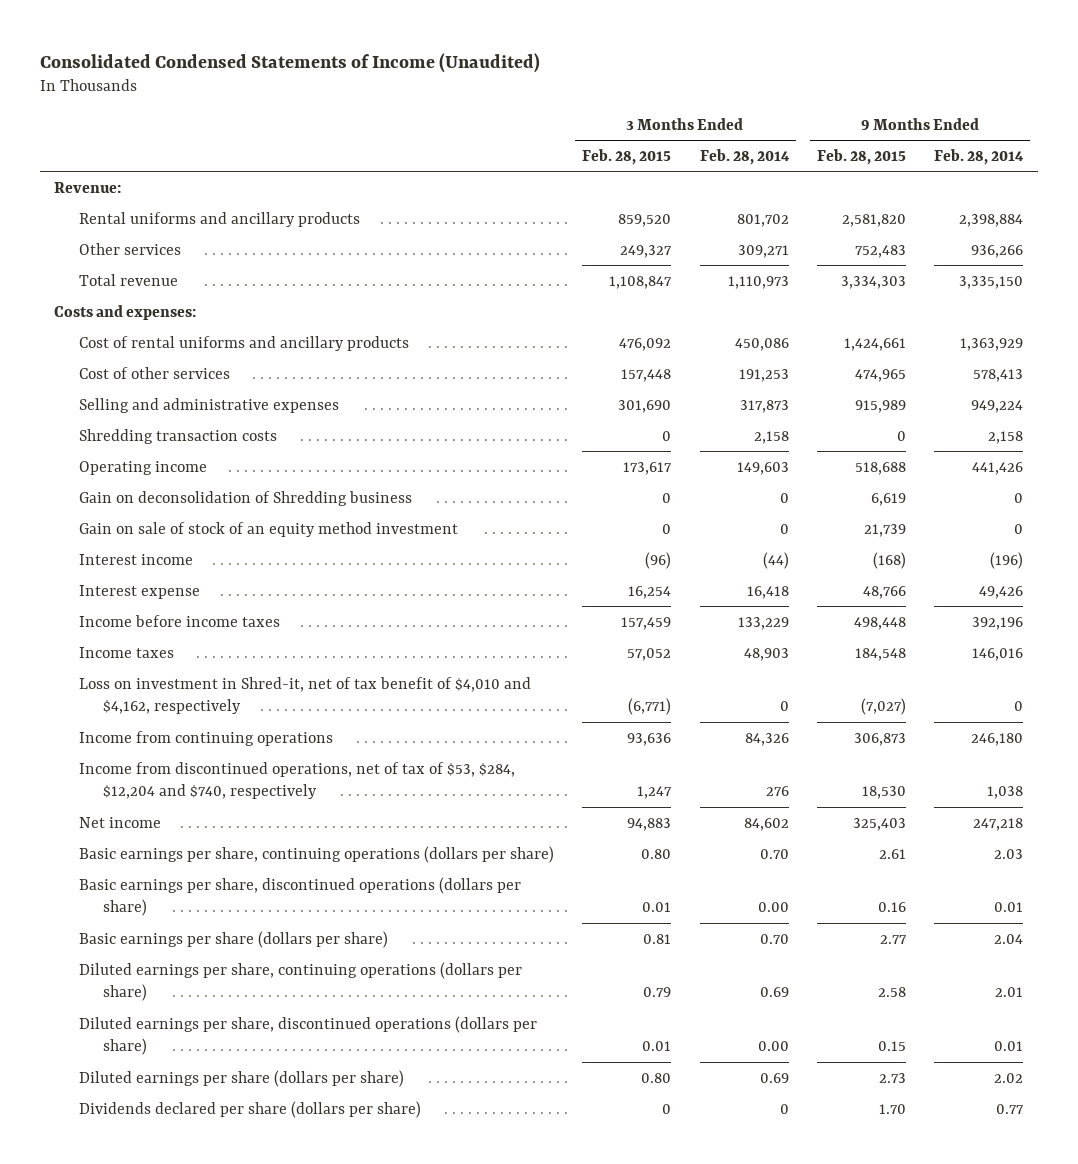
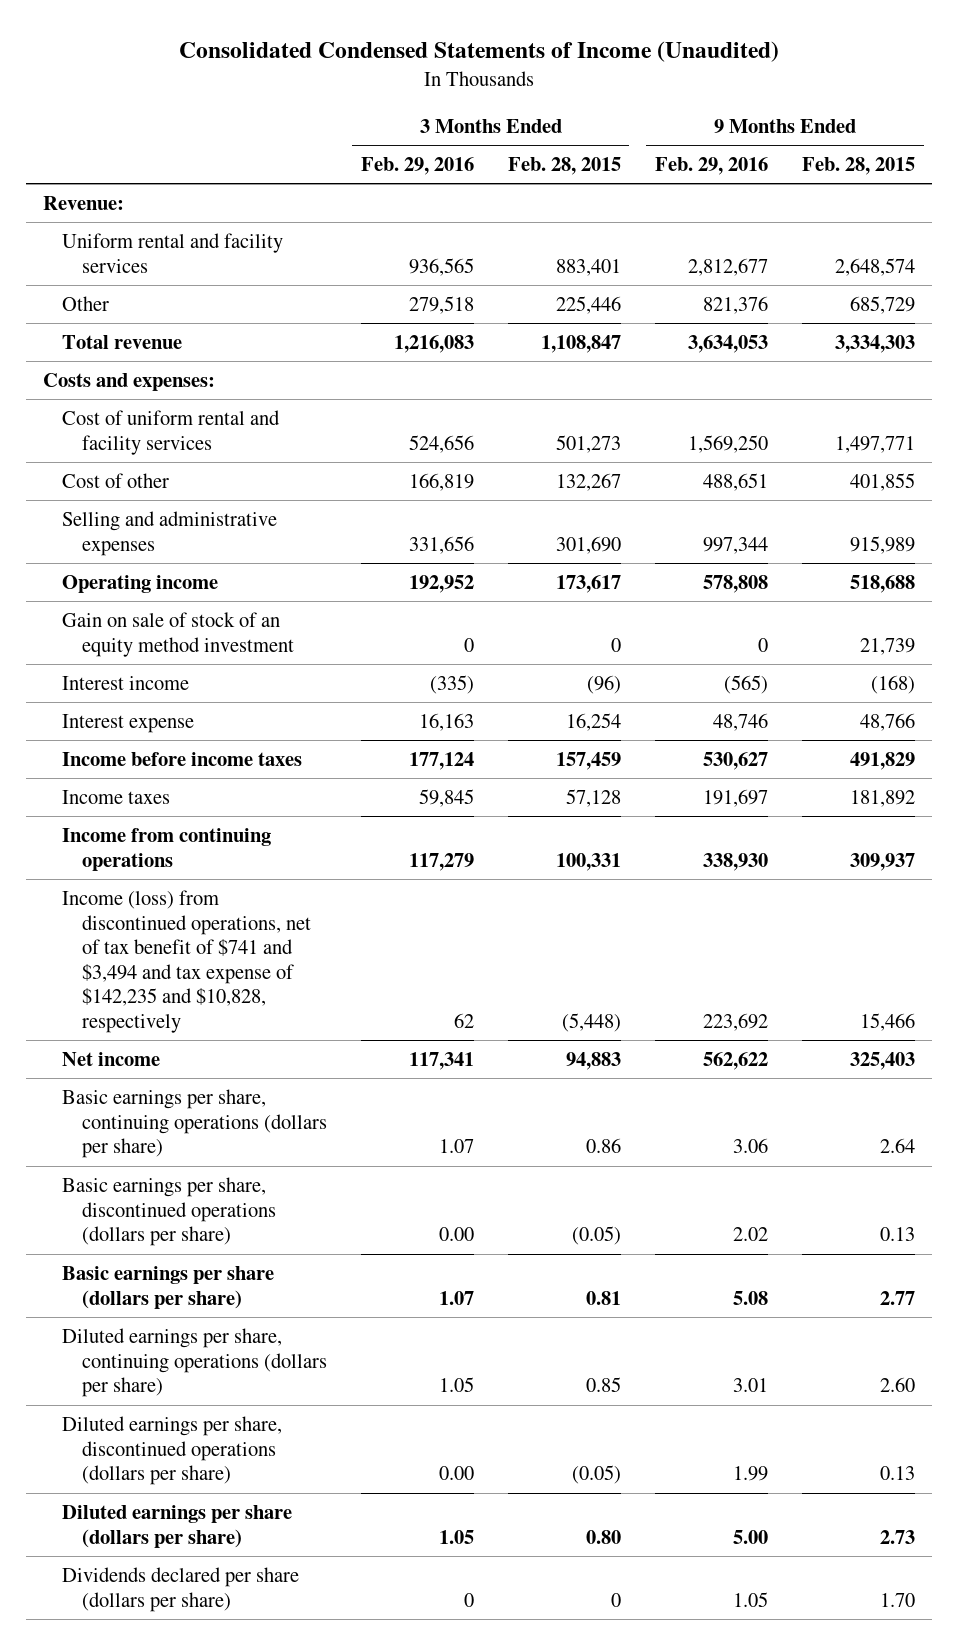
[699,148,790,165] Feb. 28, 2014 -> none
[934,148,1025,165] Feb. 28, 2014 -> none
none -> [360,157,474,176] Feb. 29, 2016
none -> [654,157,768,176] Feb. 29, 2016
[78,211,360,227] Rental uniforms and ancillary products -> [62,233,284,273] Uniform rental and facility services
[618,213,672,227] 859,520 -> [555,258,621,276] 883,401
[841,213,906,227] 2,581,820 -> [835,257,916,276] 2,648,574
[78,242,181,255] Other services -> [62,296,110,312] Other
[620,244,673,258] 249,327 -> [555,296,621,315] 225,446
[854,244,906,258] 752,483 -> [850,296,916,315] 685,729
[78,335,409,351] Cost of rental uniforms and ancillary products -> [62,410,281,455] Cost of uniform rental and facility services
[619,337,672,351] 476,092 -> [555,434,621,453] 501,273
[843,337,906,351] 1,424,661 -> [835,435,916,453] 1,497,771
[78,366,230,379] Cost of other services -> [62,473,170,489] Cost of other
[621,368,672,382] 157,448 -> [555,473,621,492] 132,267
[854,368,906,382] 474,965 -> [850,473,916,492] 401,855
[78,428,277,444] Shredding transaction costs -> none
[78,490,412,506] Gain on deconsolidation of Shredding business -> none
[78,676,531,715] Loss on investment in Shred-it, net of tax benefit of $4,010 and $4,162, respectively -> none
[853,616,906,630] 498,448 -> [850,752,916,771] 491,829
[627,647,672,661] 57,052 -> [565,789,621,808] 57,128
[854,647,906,661] 184,548 -> [850,790,916,808] 181,892
[627,732,672,746] 93,636 -> [555,852,621,871] 100,331
[853,732,906,746] 306,873 -> [850,852,916,871] 309,937
[78,761,515,800] Income from discontinued operations, net of tax of $53, $284, $12,204 and $740, respectively -> [62,890,311,1034] Income (loss) from discontinued operations, net of tax benefit of $741 and $3,494 and tax expense of $142,235 and $10,828, respectively
[637,786,673,800] 1,247 -> [561,1013,621,1033] (5,448)
[861,786,906,800] 18,530 -> [860,1013,916,1032] 15,466
[641,848,672,859] 0.80 -> [585,1138,621,1154] 0.86
[878,848,906,859] 2.61 -> [880,1138,916,1154] 2.64
[642,902,672,913] 0.01 -> [571,1226,621,1246] (0.05)
[877,902,906,913] 0.16 -> [880,1227,916,1242] 0.13
[643,987,672,998] 0.79 -> [585,1377,621,1393] 0.85
[877,987,906,998] 2.58 -> [880,1377,916,1393] 2.60
[642,1041,672,1052] 0.01 -> [571,1465,621,1485] (0.05)
[877,1041,906,1052] 0.15 -> [880,1466,916,1481] 0.13

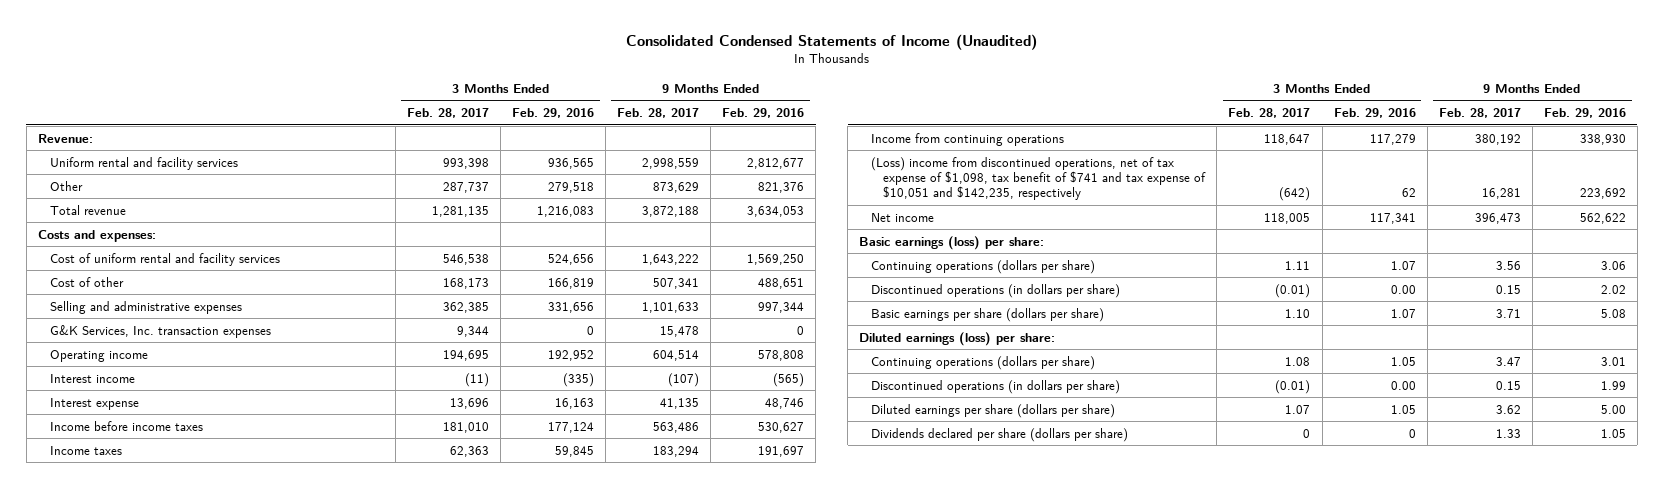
[507,157,621,176] Feb. 28, 2015 -> none
[802,157,916,176] Feb. 28, 2015 -> none
none -> [406,108,489,119] Feb. 28, 2017
none -> [617,108,700,119] Feb. 28, 2017
none -> [49,324,271,338] G&K Services, Inc. transaction expenses
[62,612,294,657] Gain on sale of stock of an equity method investment -> none
[62,890,311,1034] Income (loss) from discontinued operations, net of tax benefit of $741 and $3,494 and tax expense of $142,235 and $10,828, respectively -> [871,156,1207,201] (Loss) income from discontinued operations, net of tax expense of $1,098, tax benefit of $741 and tax expense of $10,051 and $142,235, respectively
none -> [859,235,1045,250] Basic earnings (loss) per share:
[62,1089,327,1159] Basic earnings per share, continuing operations (dollars per share) -> [871,259,1096,274] Continuing operations (dollars per share)
[62,1177,276,1247] Basic earnings per share, discontinued operations (dollars per share) -> [871,283,1121,298] Discontinued operations (in dollars per share)
none -> [859,331,1056,346] Diluted earnings (loss) per share:
[62,1328,327,1398] Diluted earnings per share, continuing operations (dollars per share) -> [871,355,1096,370] Continuing operations (dollars per share)
[62,1416,283,1486] Diluted earnings per share, discontinued operations (dollars per share) -> [871,379,1121,394] Discontinued operations (in dollars per share)

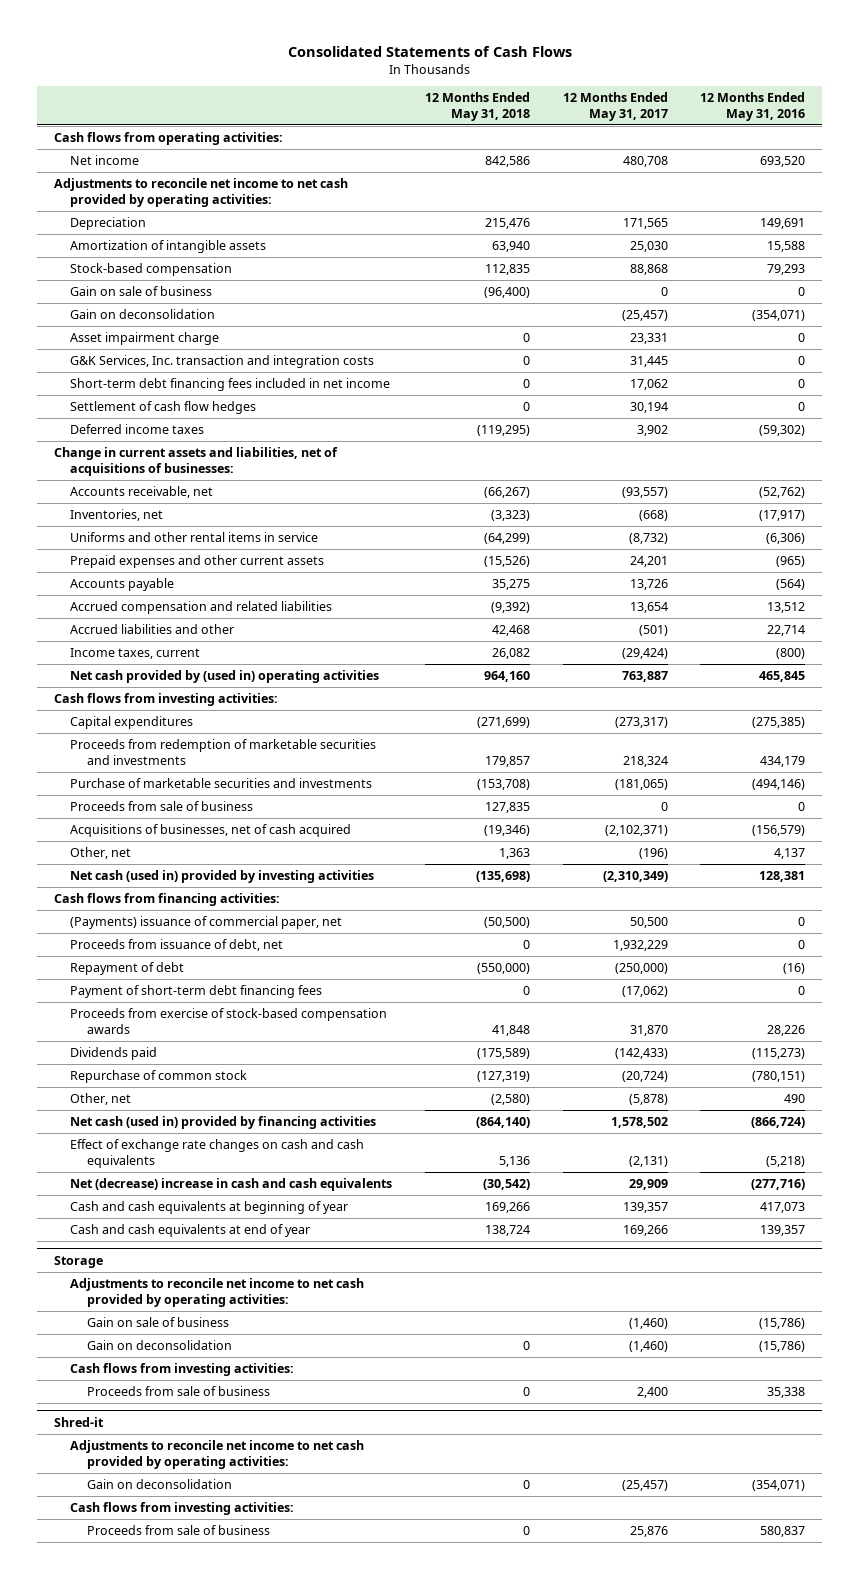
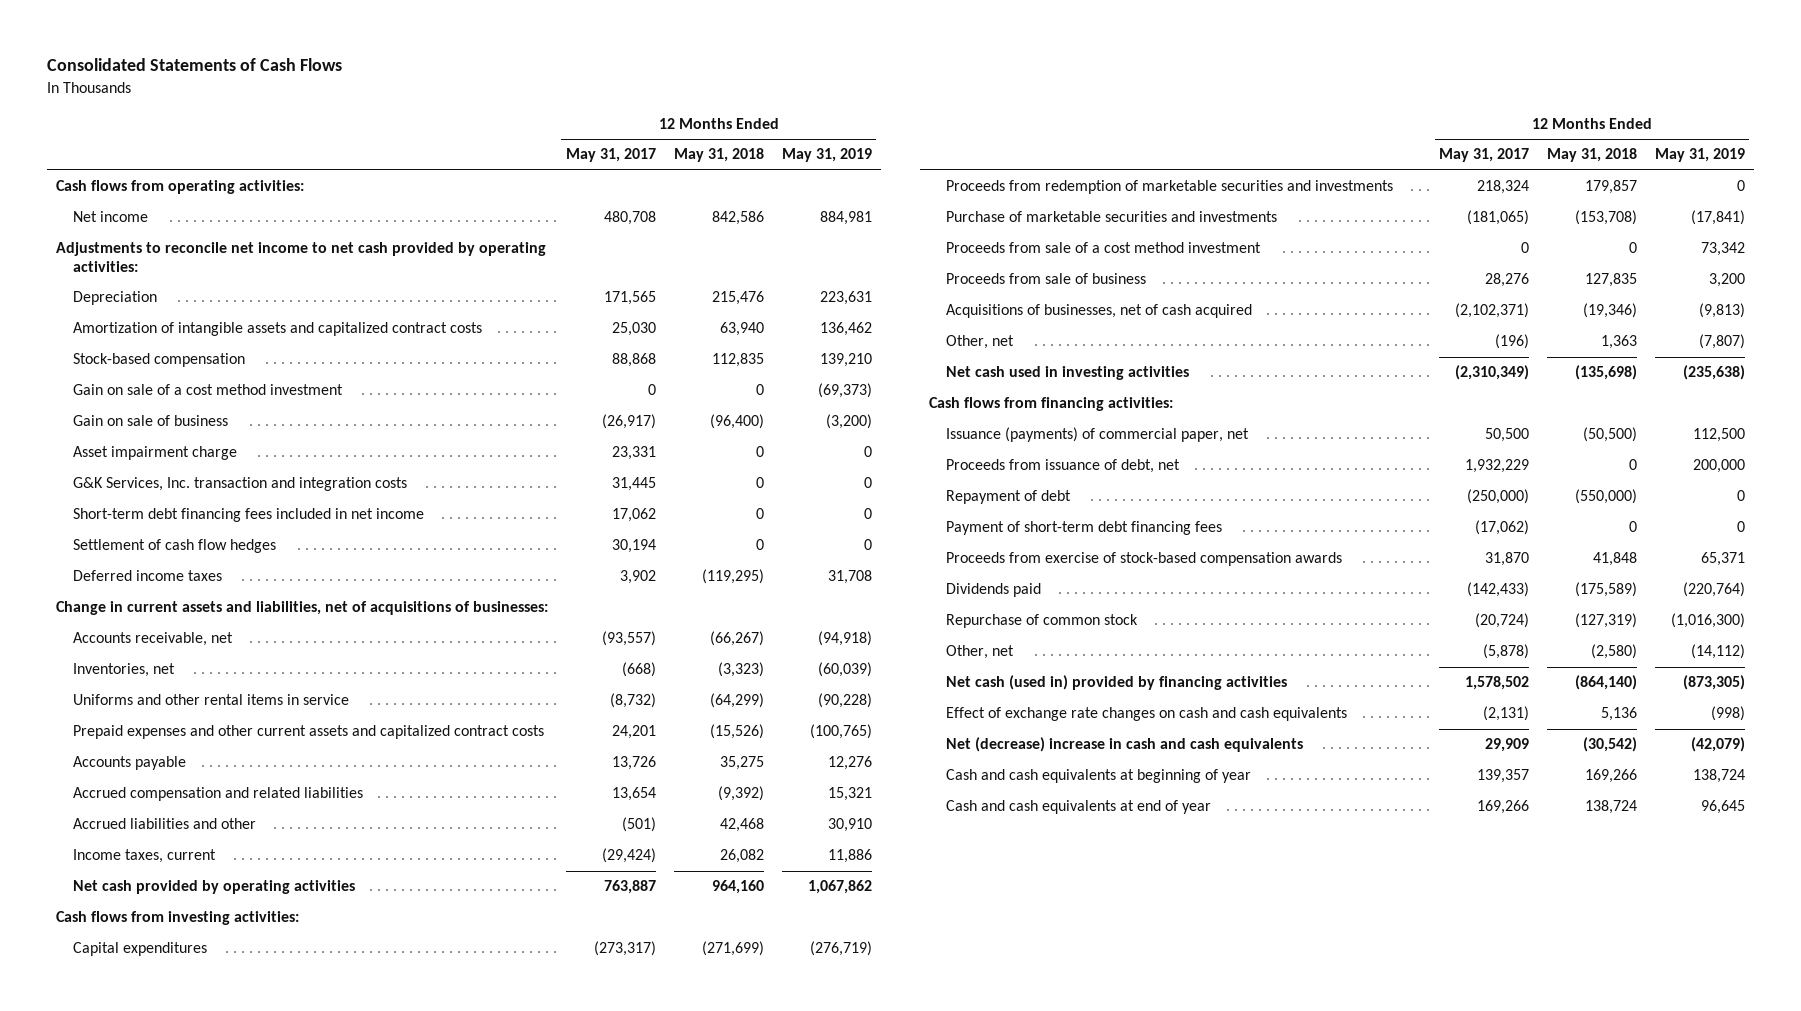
[700,92,806,122] 12 Months Ended May 31, 2016 -> none
none -> [781,148,872,163] May 31, 2019
[70,239,267,253] Amortization of intangible assets -> [73,322,483,337] Amortization of intangible assets and capitalized contract costs
[70,308,216,319] Gain on deconsolidation -> none
none -> [73,384,344,396] Gain on sale of a cost method investment
[660,286,668,296] 0 -> [601,414,656,430] (26,917)
[70,554,325,568] Prepaid expenses and other current assets -> [73,725,545,740] Prepaid expenses and other current assets and capitalized contract costs
[70,669,380,683] Net cash provided by (used in) operating activities -> [73,880,356,895] Net cash provided by operating activities
none -> [946,242,1262,254] Proceeds from sale of a cost method investment
[660,801,668,811] 0 -> [1485,273,1530,288] 28,276
[70,869,375,883] Net cash (used in) provided by investing activities -> [946,366,1190,381] Net cash used in investing activities
[70,915,343,929] (Payments) issuance of commercial paper, net -> [946,427,1250,443] Issuance (payments) of commercial paper, net
[53,1255,103,1268] Storage -> none
[70,1277,365,1307] Adjustments to reconcile net income to net cash provided by operating activities: -> none
[86,1316,229,1327] Gain on sale of business -> none
[86,1339,232,1350] Gain on deconsolidation -> none
[70,1362,295,1376] Cash flows from investing activities: -> none
[86,1385,270,1396] Proceeds from sale of business -> none
[53,1416,104,1427] Shred-it -> none
[70,1439,365,1469] Adjustments to reconcile net income to net cash provided by operating activities: -> none
[86,1478,232,1489] Gain on deconsolidation -> none
[70,1501,295,1515] Cash flows from investing activities: -> none
[86,1524,270,1535] Proceeds from sale of business -> none

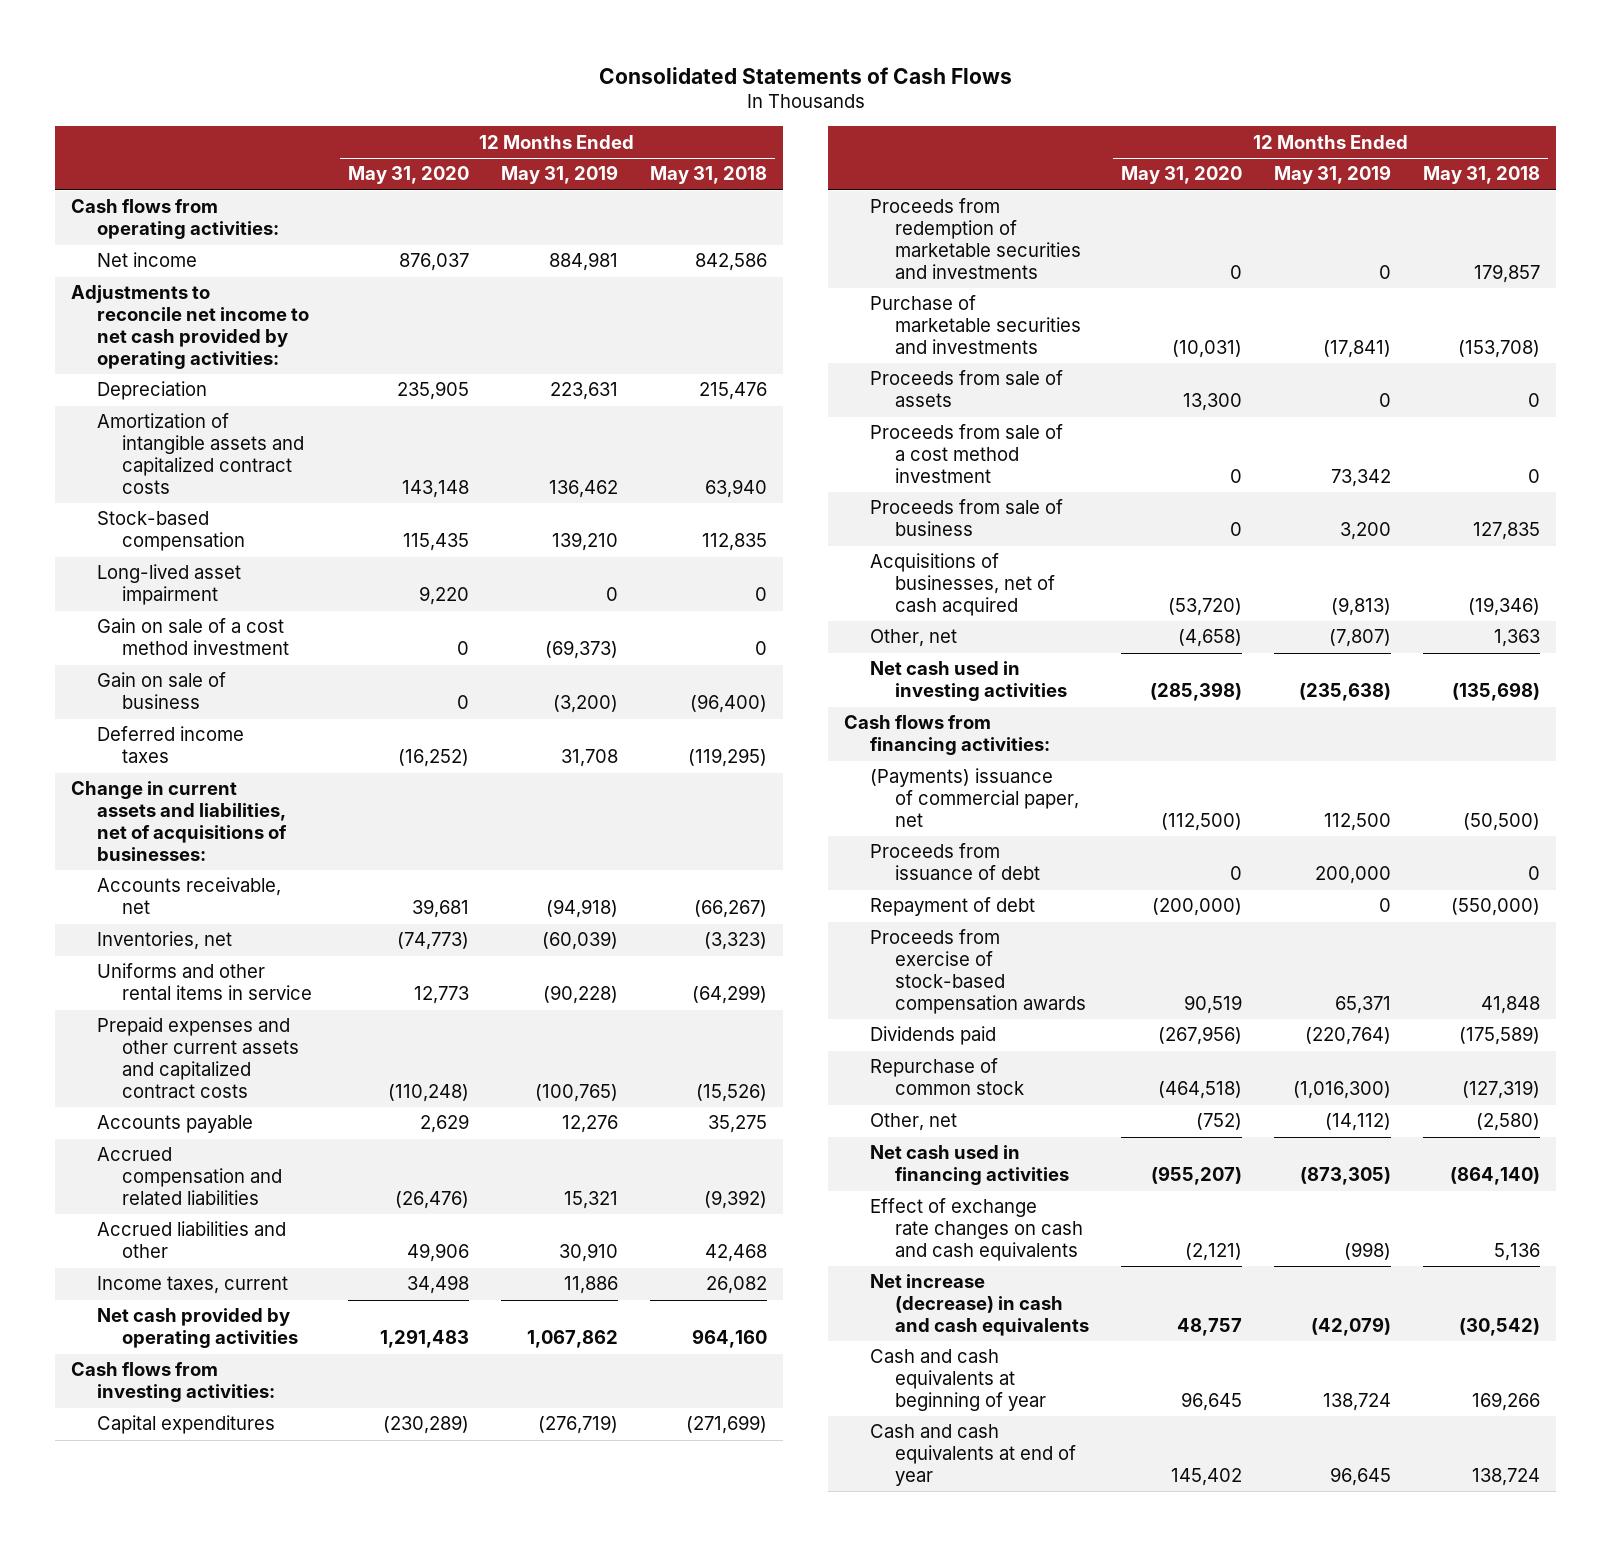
[565,148,656,163] May 31, 2017 -> none
none -> [347,166,469,185] May 31, 2020
none -> [96,564,241,606] Long-lived asset impairment
[73,446,238,461] Asset impairment charge -> none
[73,477,408,492] G&K Services, Inc. transaction and integration costs -> none
[73,508,425,523] Short-term debt financing fees included in net income -> none
[73,539,277,554] Settlement of cash flow hedges -> none
none -> [869,370,1063,408] Proceeds from sale of assets
[946,427,1250,443] Issuance (payments) of commercial paper, net -> [869,768,1080,828] (Payments) issuance of commercial paper, net
[946,459,1181,474] Proceeds from issuance of debt, net -> [869,843,1041,881] Proceeds from issuance of debt
[946,521,1223,536] Payment of short-term debt financing fees -> none
[946,675,1288,691] Net cash (used in) provided by financing activities -> [869,1145,1070,1186] Net cash used in financing activities
[946,737,1304,753] Net (decrease) increase in cash and cash equivalents -> [869,1274,1090,1337] Net increase (decrease) in cash and cash equivalents

